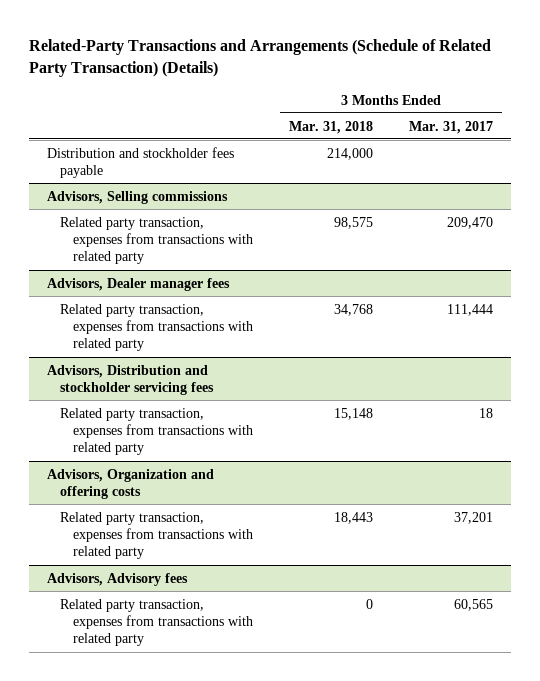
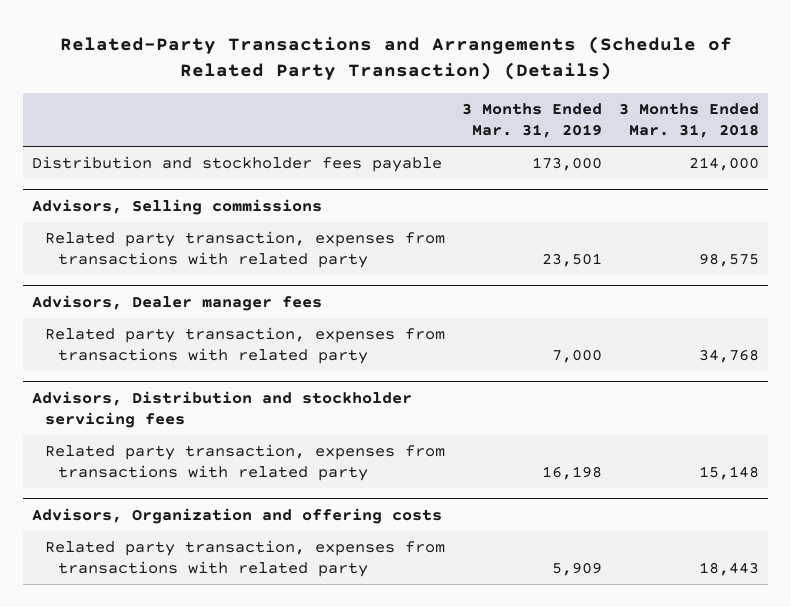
[409,120,494,134] Mar. 31, 2017 -> none
none -> [462,102,603,139] 3 Months Ended Mar. 31, 2019
[47,572,189,586] Advisors, Advisory fees -> none
[60,598,253,647] Related party transaction, expenses from transactions with related party -> none

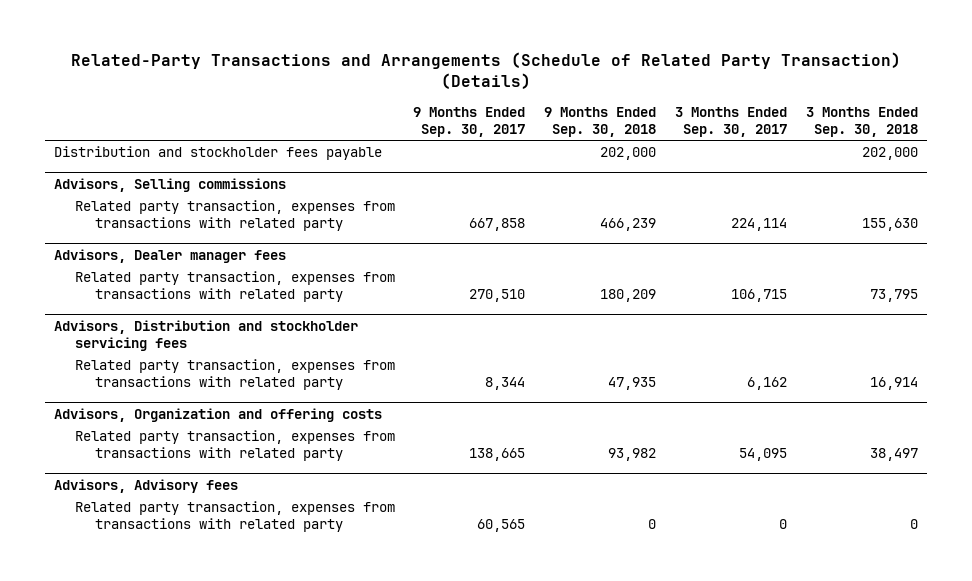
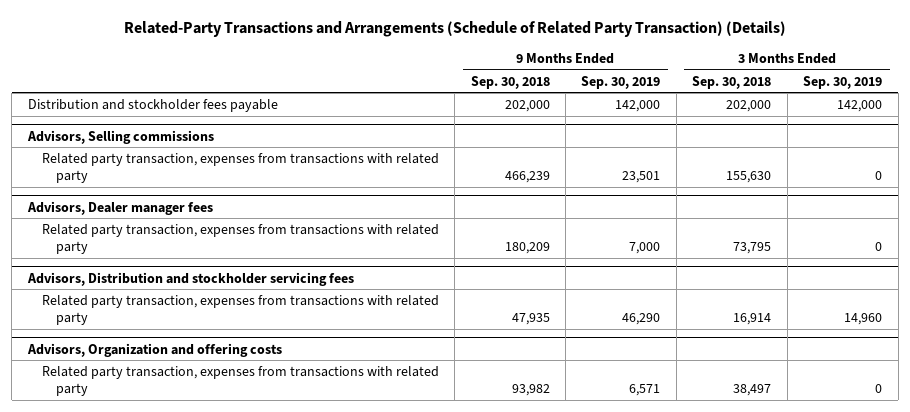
[413,106,526,137] 9 Months Ended Sep. 30, 2017 -> none
[675,106,788,137] 3 Months Ended Sep. 30, 2017 -> none
none -> [581,75,661,89] Sep. 30, 2019
none -> [803,75,883,89] Sep. 30, 2019
[54,478,239,493] Advisors, Advisory fees -> none
[74,501,395,533] Related party transaction, expenses from transactions with related party -> none

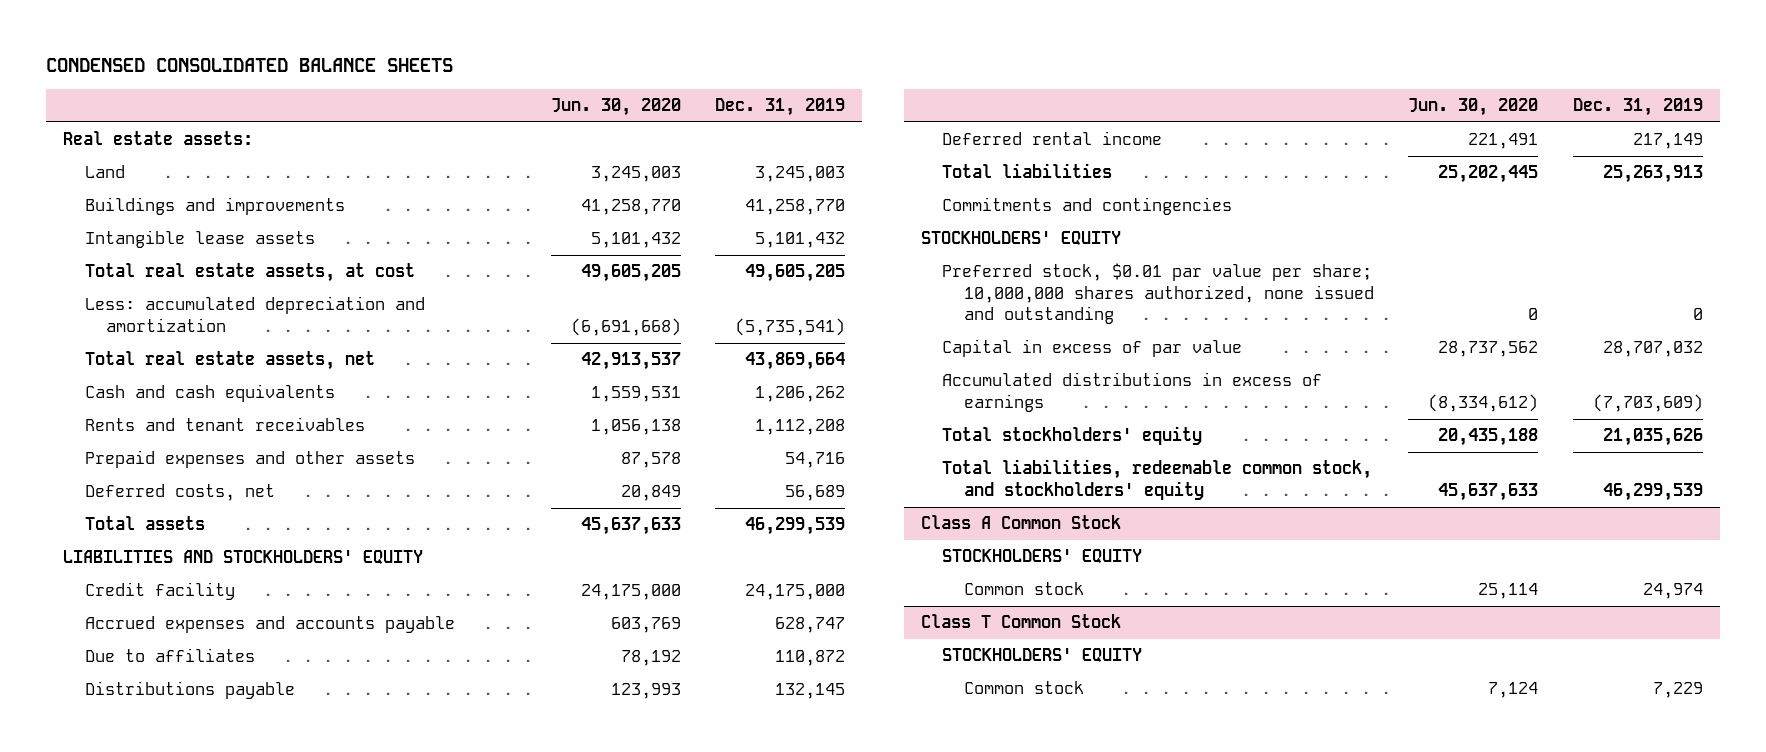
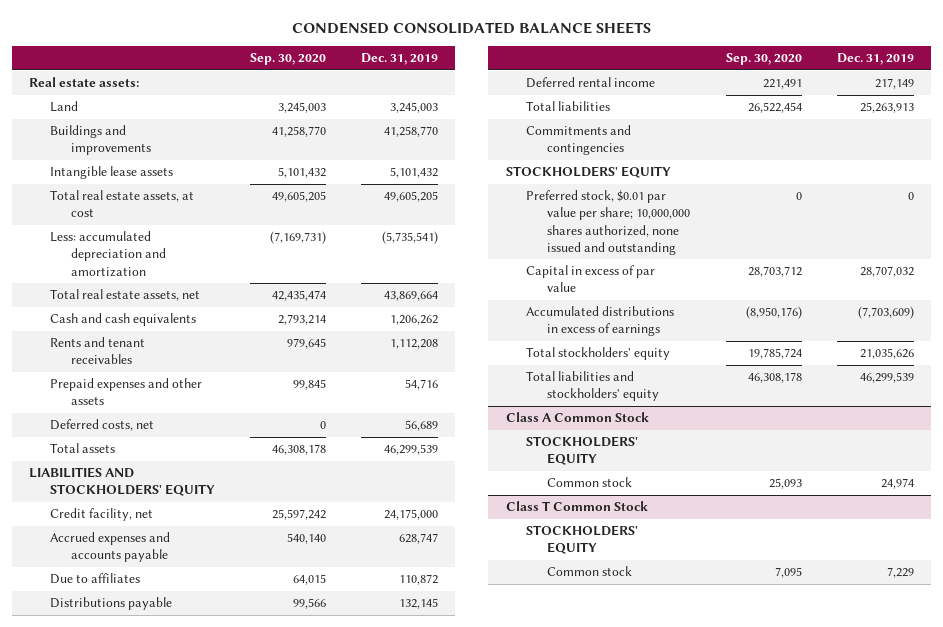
[550,98,681,117] Jun. 30, 2020 -> none
none -> [249,53,326,66] Sep. 30, 2020
[84,582,235,601] Credit facility -> [50,508,154,522] Credit facility, net
[942,459,1373,500] Total liabilities, redeemable common stock, and stockholders' equity -> [526,371,660,402] Total liabilities and stockholders' equity

